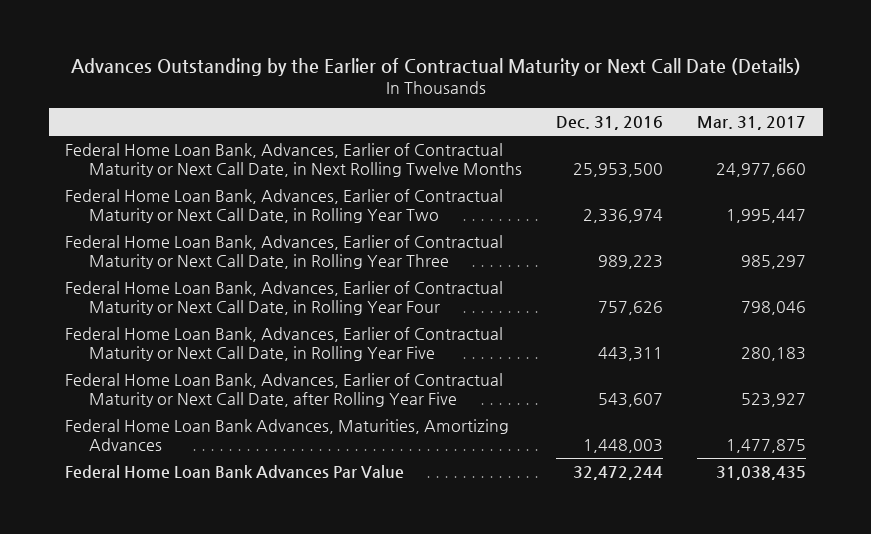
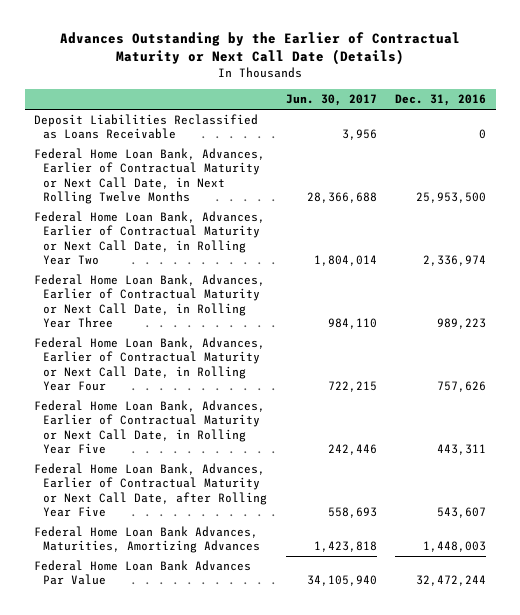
[696,116,806,131] Mar. 31, 2017 -> none
none -> [285,94,377,107] Jun. 30, 2017
none -> [33,114,258,140] Deposit Liabilities Reclassified as Loans Receivable

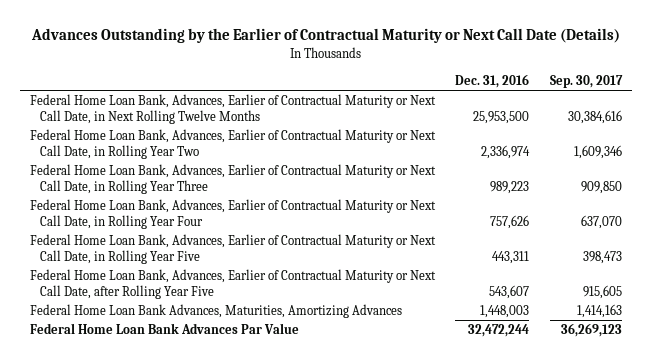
[285,94,377,107] Jun. 30, 2017 -> none
none -> [549,75,623,89] Sep. 30, 2017
[33,114,258,140] Deposit Liabilities Reclassified as Loans Receivable -> none

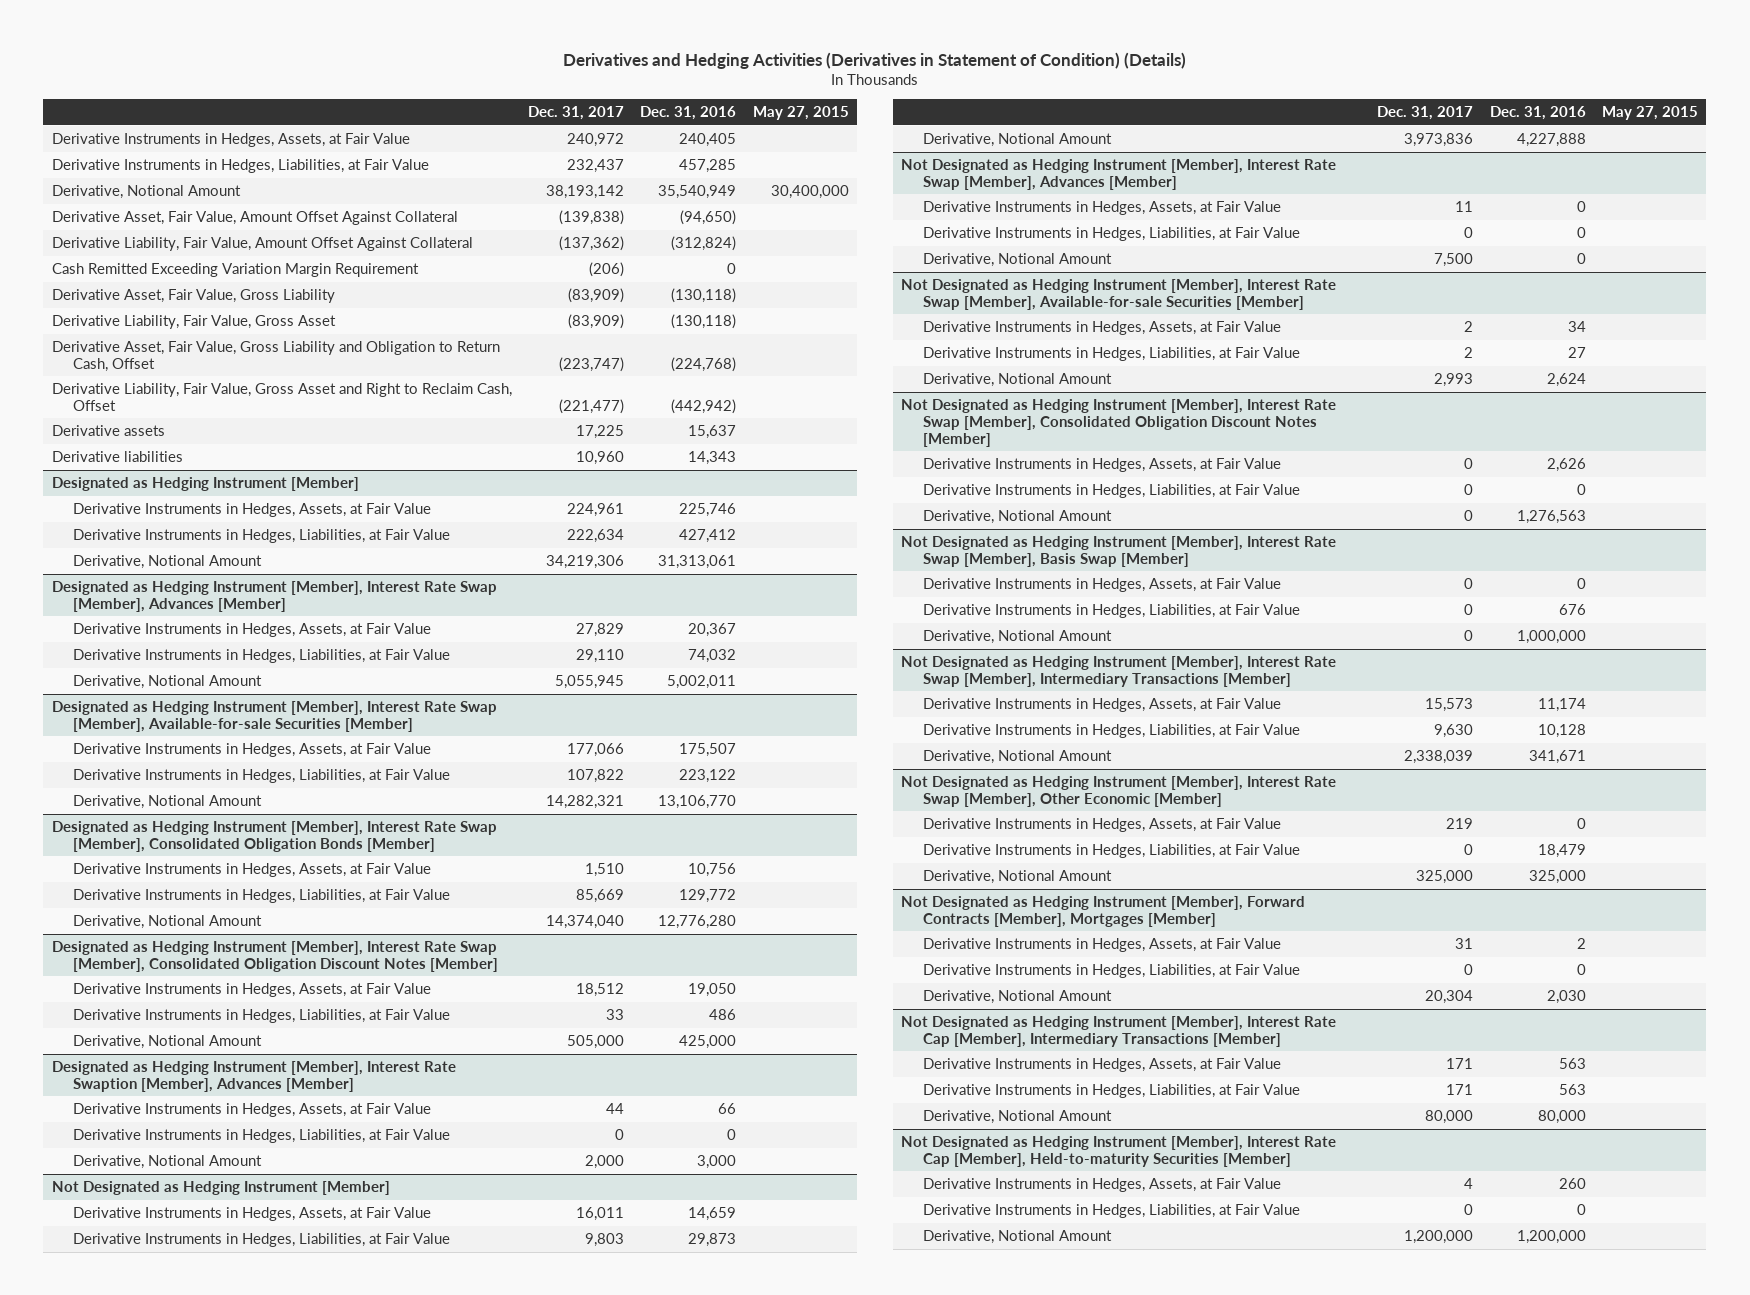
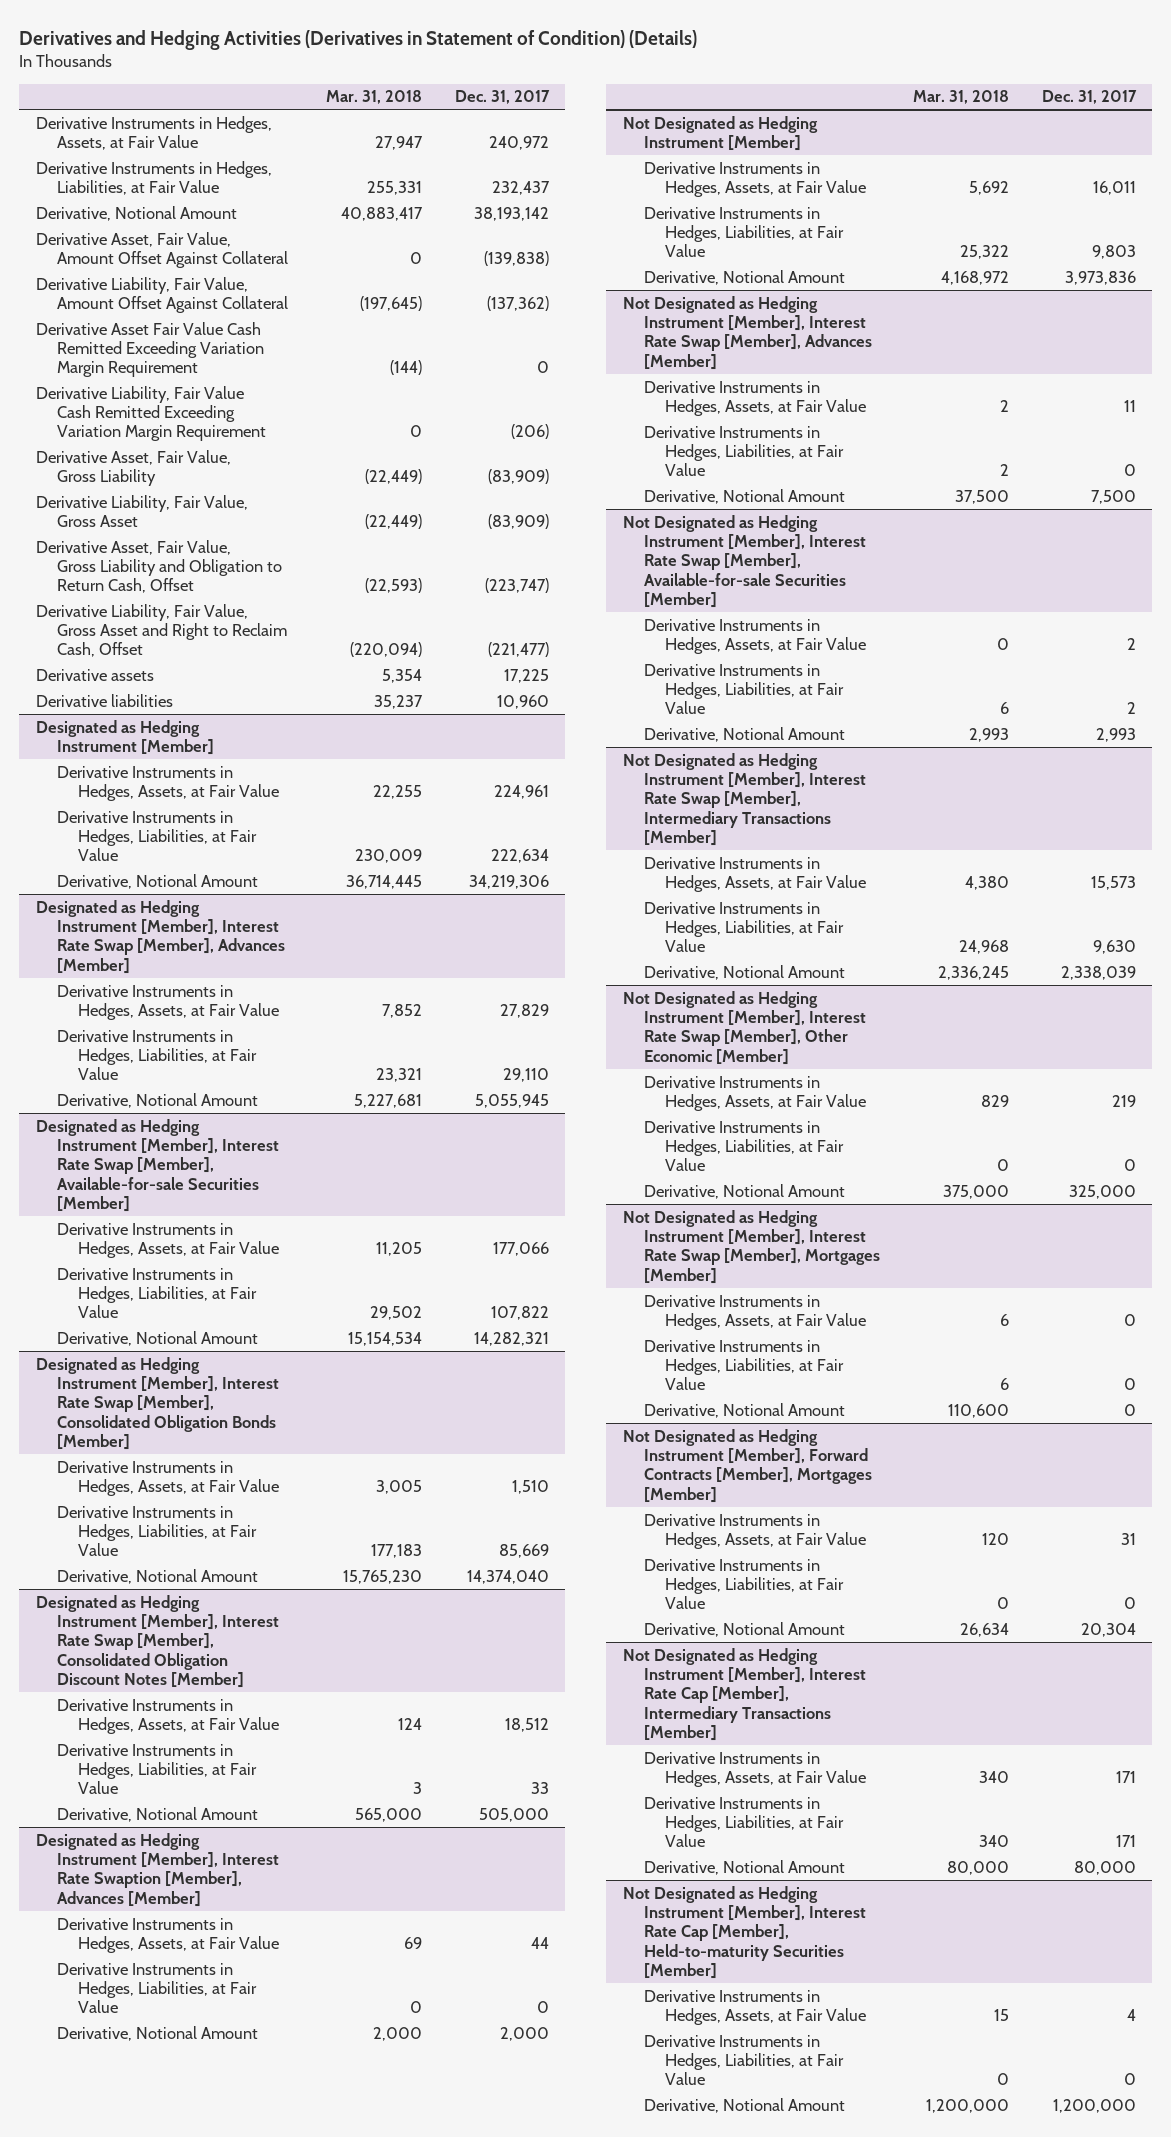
[640,106,737,121] Dec. 31, 2016 -> none
[752,106,849,121] May 27, 2015 -> none
none -> [325,90,422,105] Mar. 31, 2018
none -> [35,321,265,378] Derivative Asset Fair Value Cash Remitted Exceeding Variation Margin Requirement
[51,262,419,277] Cash Remitted Exceeding Variation Margin Requirement -> [35,385,267,442] Derivative Liability, Fair Value Cash Remitted Exceeding Variation Margin Requirement
[901,398,1337,447] Not Designated as Hedging Instrument [Member], Interest Rate Swap [Member], Consolidated Obligation Discount Notes [Member] -> none
[922,457,1281,472] Derivative Instruments in Hedges, Assets, at Fair Value -> none
[922,483,1300,498] Derivative Instruments in Hedges, Liabilities, at Fair Value -> none
[922,509,1112,524] Derivative, Notional Amount -> none
[901,535,1337,567] Not Designated as Hedging Instrument [Member], Interest Rate Swap [Member], Basis Swap [Member] -> none
[922,577,1281,592] Derivative Instruments in Hedges, Assets, at Fair Value -> none
[922,603,1300,618] Derivative Instruments in Hedges, Liabilities, at Fair Value -> none
[922,629,1112,644] Derivative, Notional Amount -> none
none -> [622,1209,881,1284] Not Designated as Hedging Instrument [Member], Interest Rate Swap [Member], Mortgages [Member]
none -> [644,1294,867,1330] Derivative Instruments in Hedges, Assets, at Fair Value
none -> [644,1339,845,1391] Derivative Instruments in Hedges, Liabilities, at Fair Value
none -> [644,1402,846,1418] Derivative, Notional Amount

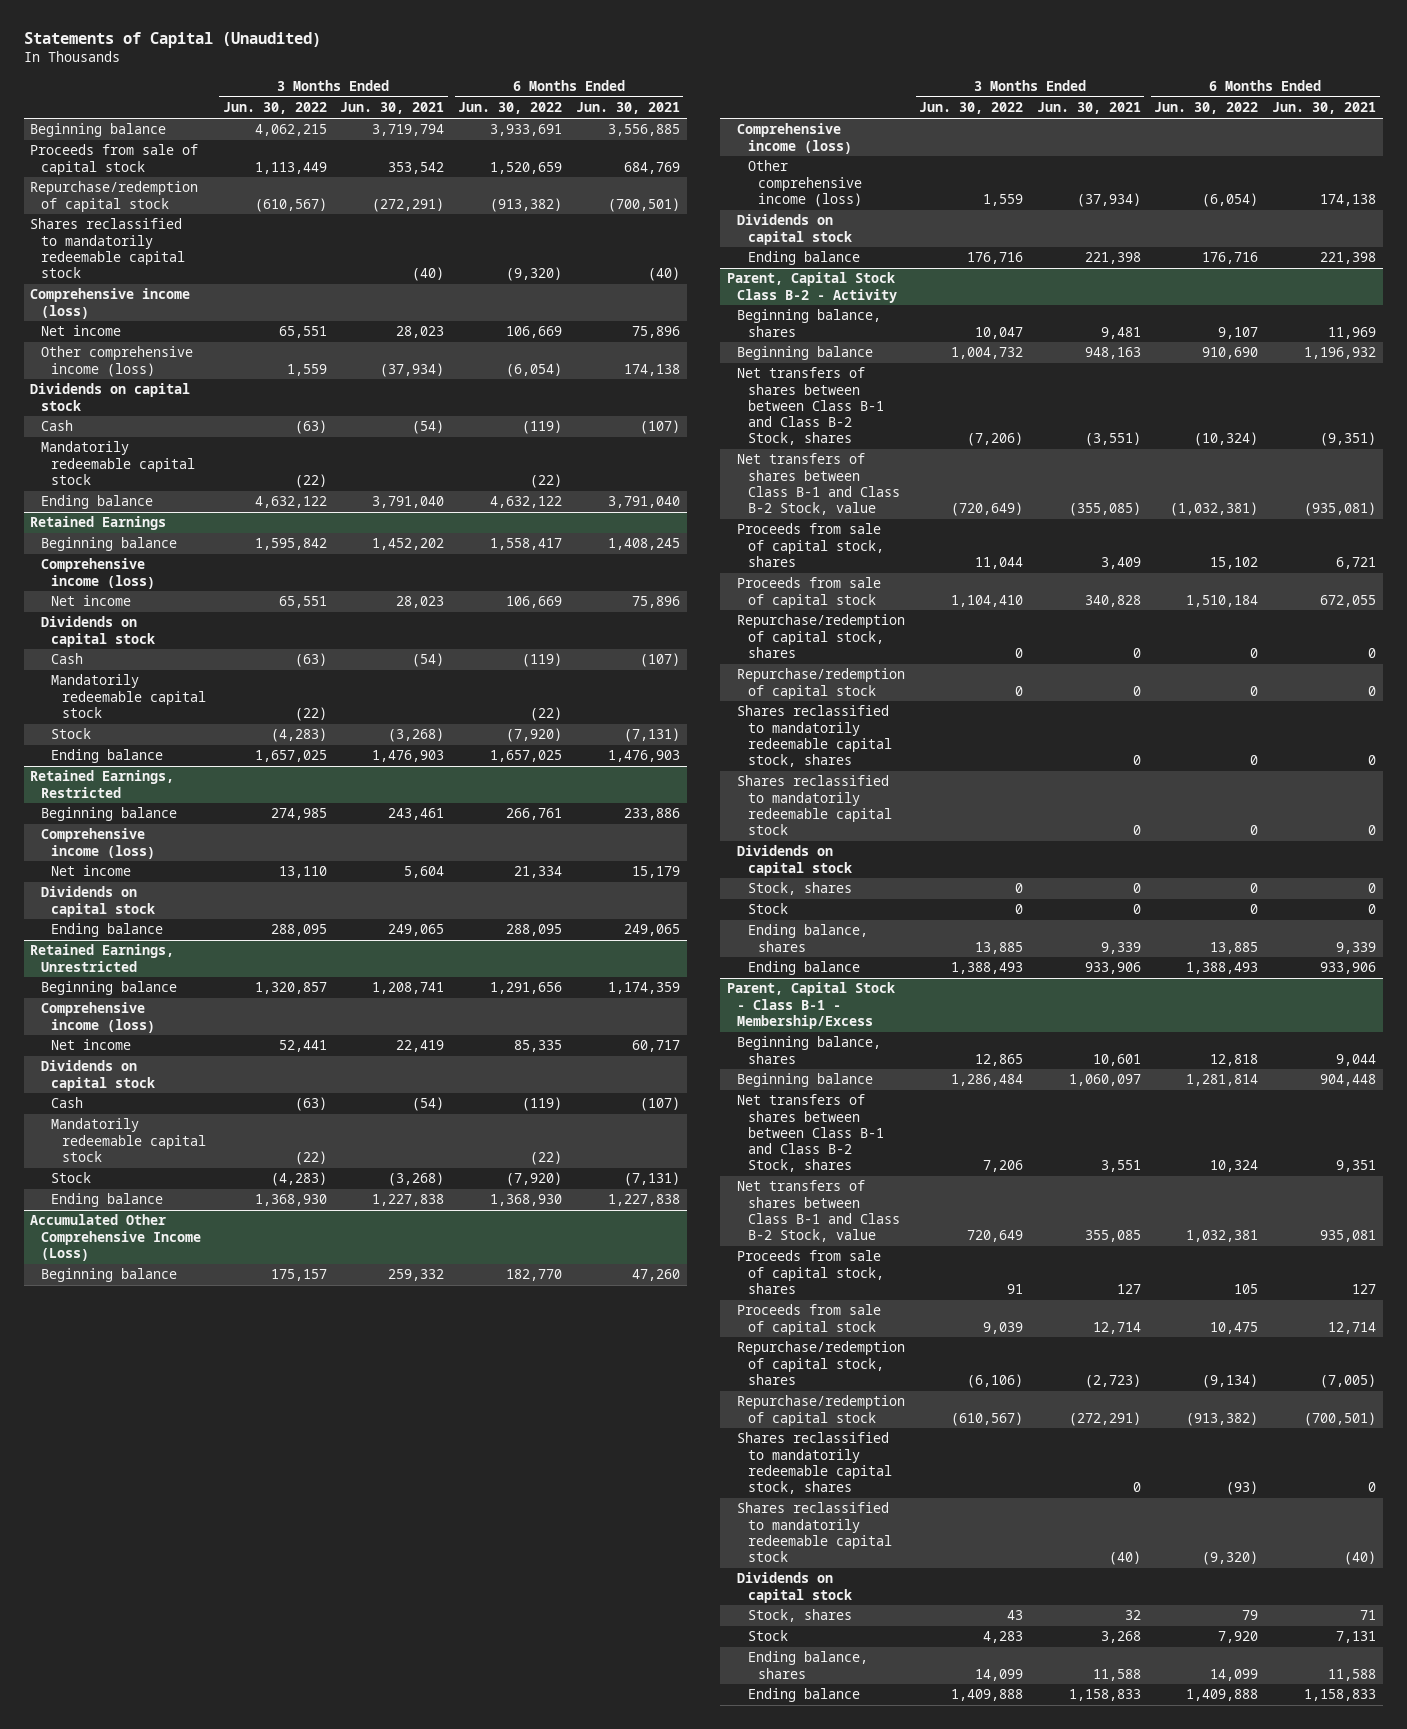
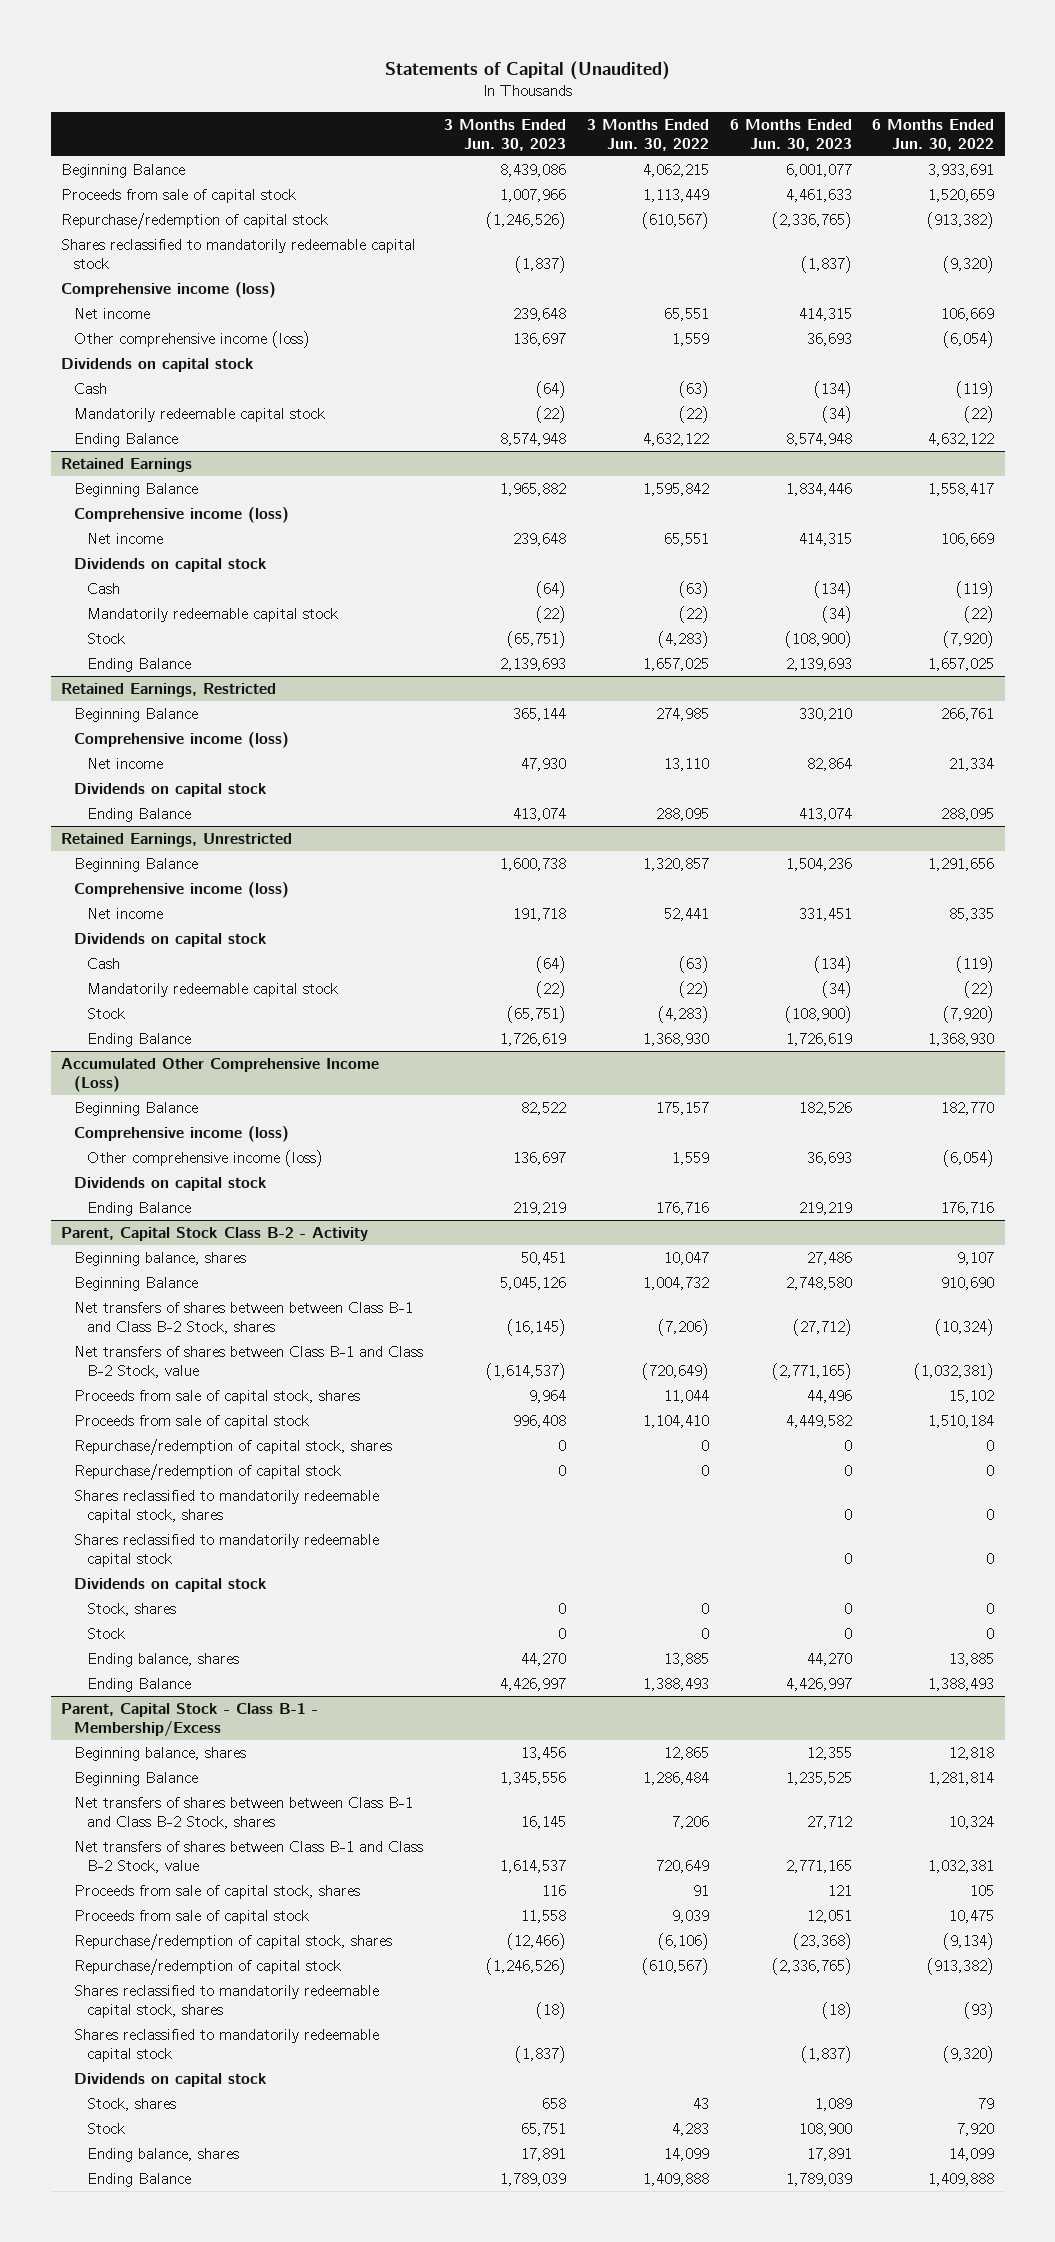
[340,102,445,115] Jun. 30, 2021 -> none
[575,102,680,115] Jun. 30, 2021 -> none
none -> [443,118,566,151] 3 Months Ended Jun. 30, 2023
none -> [729,118,852,151] 6 Months Ended Jun. 30, 2023
[30,123,167,138] Beginning balance -> [61,163,186,178] Beginning Balance
[40,495,153,510] Ending balance -> [74,432,179,447] Ending Balance
[40,537,177,552] Beginning balance -> [74,482,199,497] Beginning Balance
[51,749,164,764] Ending balance -> [87,657,192,672] Ending Balance
[40,807,177,822] Beginning balance -> [74,707,199,722] Beginning Balance
[51,923,164,938] Ending balance -> [87,807,192,822] Ending Balance
[40,981,177,996] Beginning balance -> [74,857,199,872] Beginning Balance
[51,1193,164,1208] Ending balance -> [87,1032,192,1047] Ending Balance
[40,1268,177,1283] Beginning balance -> [74,1101,199,1116] Beginning Balance
[747,251,860,266] Ending balance -> [87,1201,192,1216] Ending Balance
[737,346,874,361] Beginning balance -> [74,1276,199,1291] Beginning Balance
[747,961,860,976] Ending balance -> [87,1677,192,1692] Ending Balance
[737,1073,874,1088] Beginning balance -> [74,1771,199,1786] Beginning Balance
[747,1688,860,1703] Ending balance -> [87,2172,192,2187] Ending Balance

